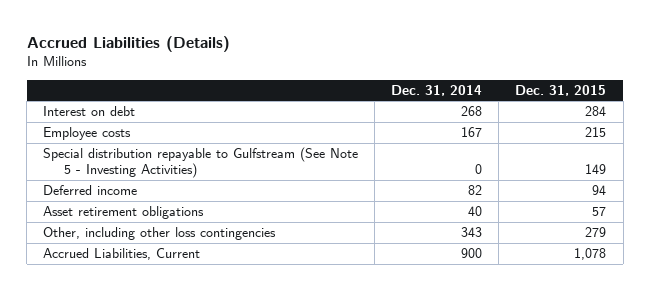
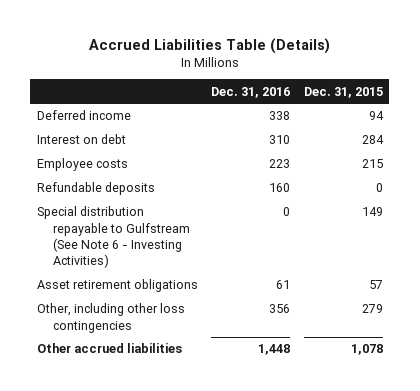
[26,35,230,52] Accrued Liabilities (Details) -> [88,37,330,54] Accrued Liabilities Table (Details)
[391,84,483,96] Dec. 31, 2014 -> none
none -> [211,86,291,98] Dec. 31, 2016
[43,185,138,196] Deferred income -> [37,110,132,121] Deferred income
none -> [37,182,156,196] Refundable deposits
[43,147,359,179] Special distribution repayable to Gulfstream (See Note 5 - Investing Activities) -> [37,206,190,269] Special distribution repayable to Gulfstream (See Note 6 - Investing Activities)
[43,248,201,261] Accrued Liabilities, Current -> [37,343,183,354] Other accrued liabilities

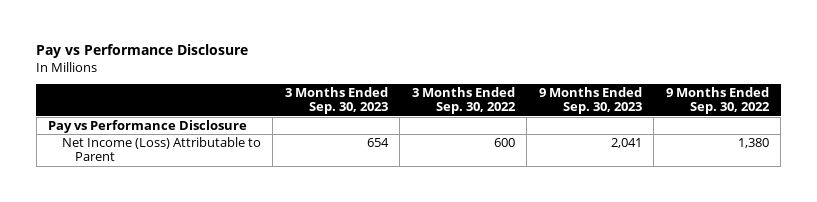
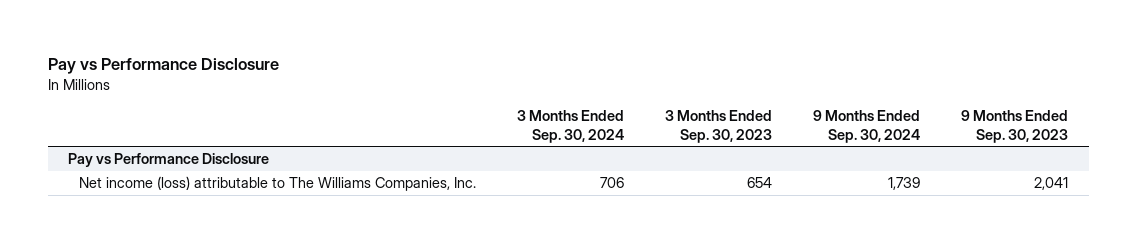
[411,86,516,115] 3 Months Ended Sep. 30, 2022 -> none
[665,86,770,115] 9 Months Ended Sep. 30, 2022 -> none
none -> [517,110,625,143] 3 Months Ended Sep. 30, 2024
none -> [813,110,921,143] 9 Months Ended Sep. 30, 2024
[61,137,261,162] Net Income (Loss) Attributable to Parent -> [78,176,476,192] Net income (loss) attributable to The Williams Companies, Inc.

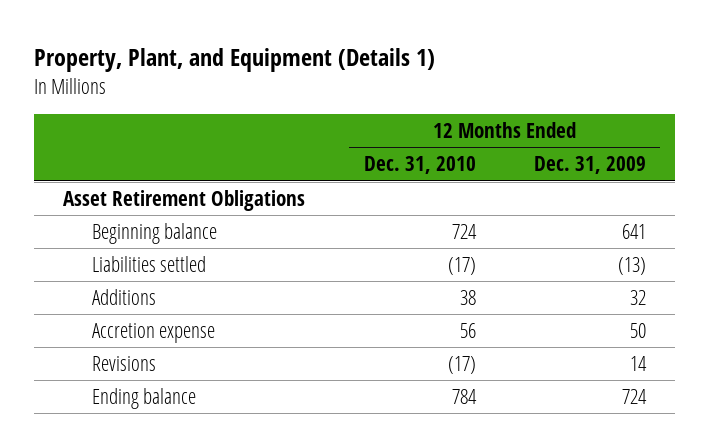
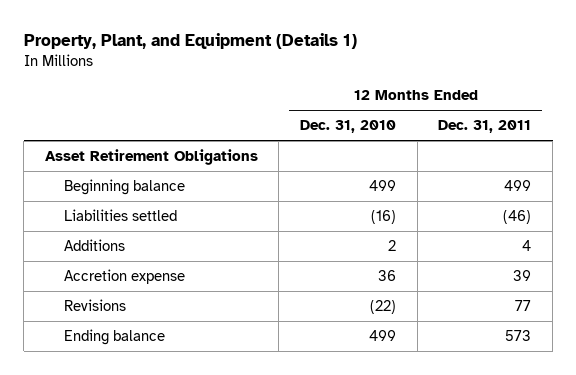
[533,156,646,175] Dec. 31, 2009 -> none
none -> [438,120,532,134] Dec. 31, 2011
[451,223,477,239] 724 -> [369,179,397,191] 499
[447,256,476,275] (17) -> [371,209,397,224] (16)
[459,289,476,305] 38 -> [388,239,397,251] 2
[459,322,476,338] 56 -> [378,269,397,281] 36
[447,355,476,374] (17) -> [370,299,397,314] (22)
[451,388,477,404] 784 -> [369,329,397,341] 499

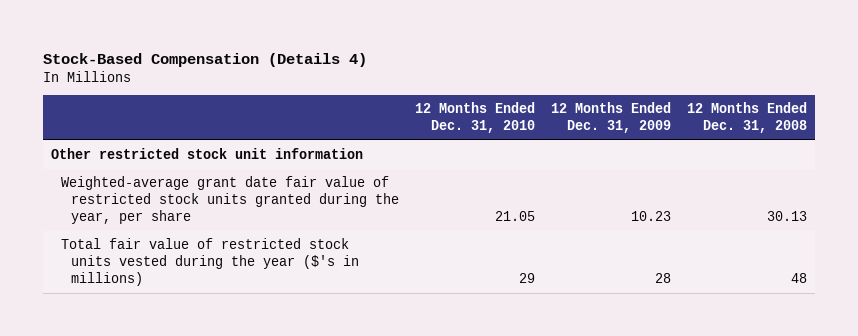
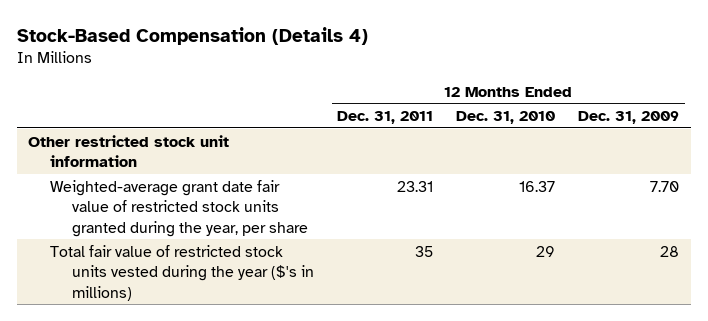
[687,102,808,134] 12 Months Ended Dec. 31, 2008 -> none
none -> [337,111,434,125] Dec. 31, 2011
[494,211,535,222] 21.05 -> [519,180,556,192] 16.37
[630,211,671,222] 10.23 -> [650,180,680,192] 7.70

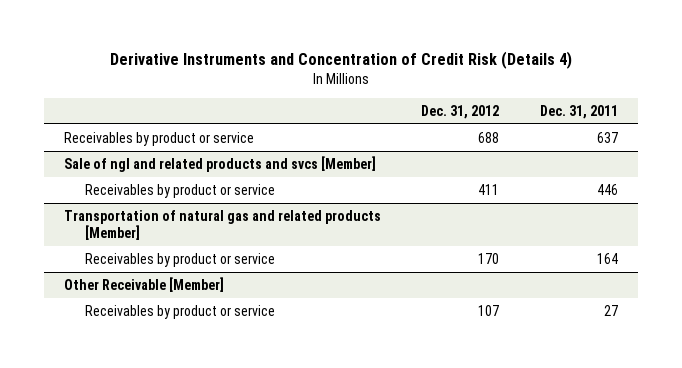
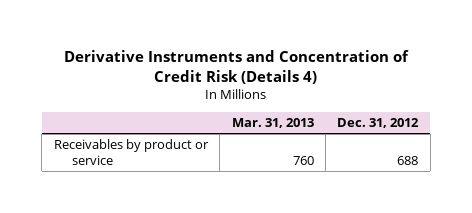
[539,104,618,119] Dec. 31, 2011 -> none
none -> [231,118,314,129] Mar. 31, 2013
[63,155,376,172] Sale of ngl and related products and svcs [Member] -> none
[84,183,275,198] Receivables by product or service -> none
[63,209,381,240] Transportation of natural gas and related products [Member] -> none
[84,252,275,267] Receivables by product or service -> none
[63,276,224,292] Other Receivable [Member] -> none
[84,304,275,319] Receivables by product or service -> none

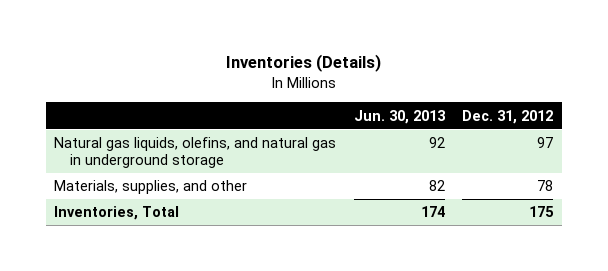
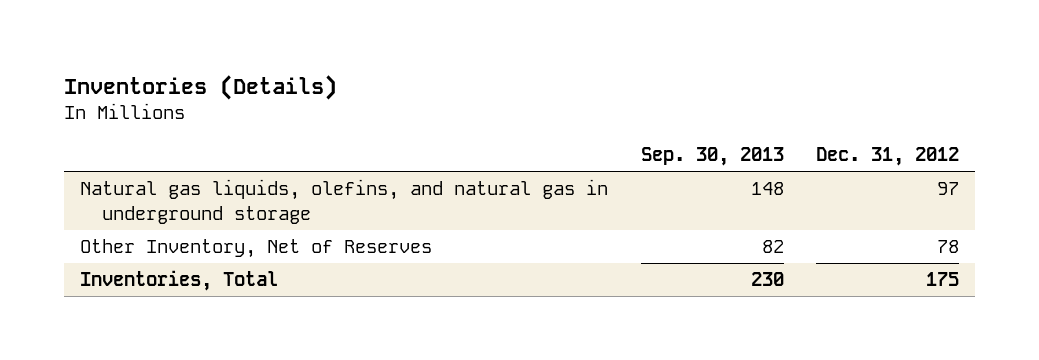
[353,109,446,124] Jun. 30, 2013 -> none
none -> [640,147,784,167] Sep. 30, 2013
[54,180,248,195] Materials, supplies, and other -> none
none -> [80,239,433,259] Other Inventory, Net of Reserves

